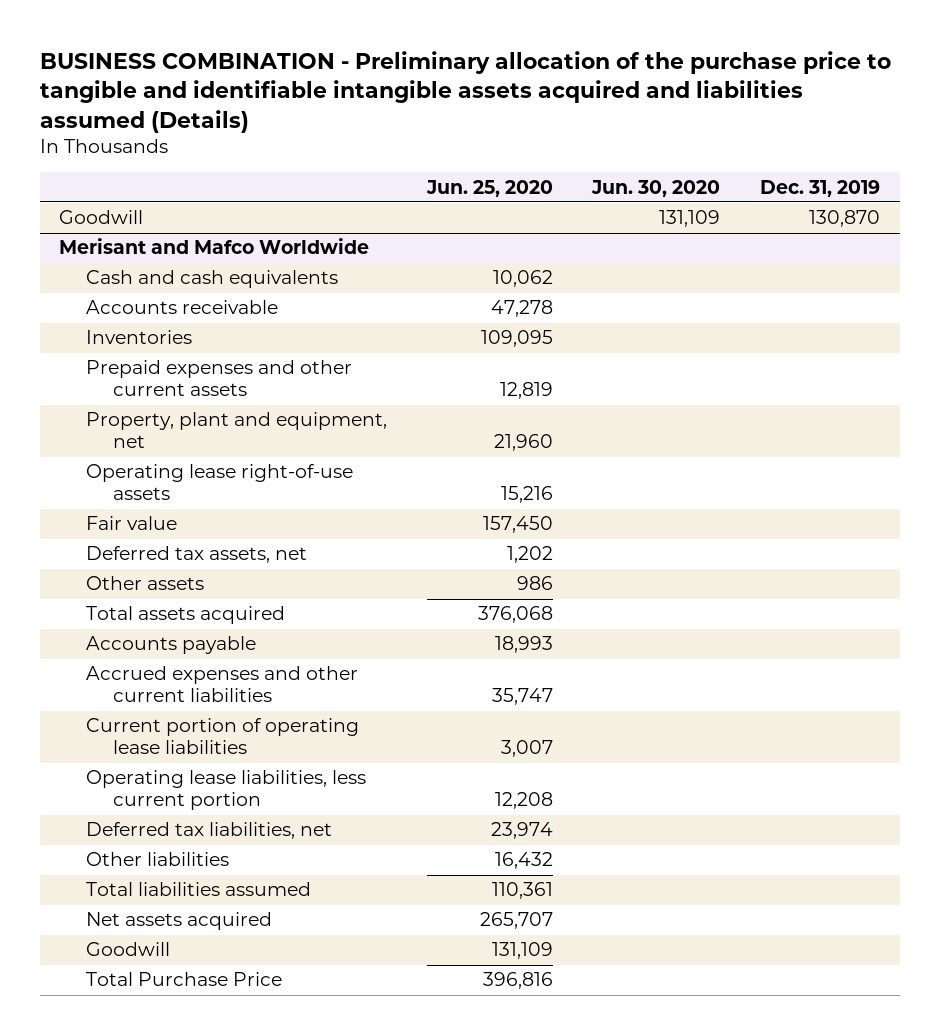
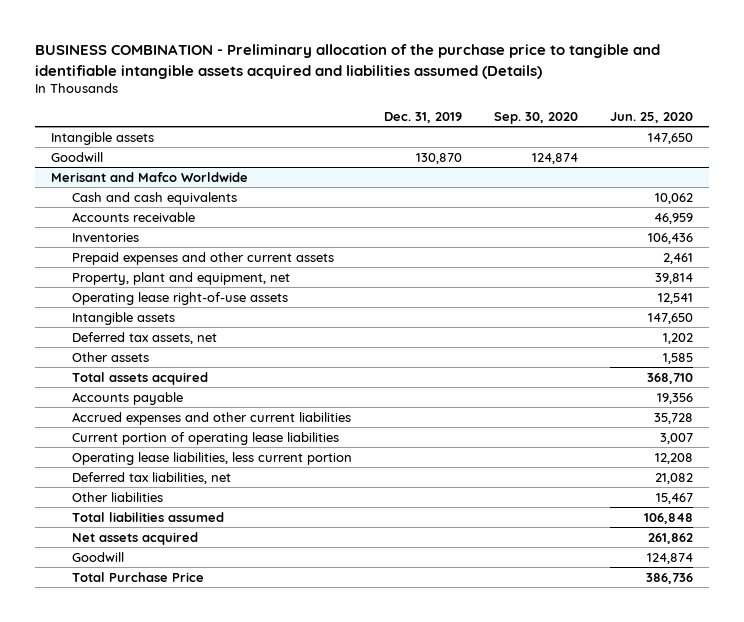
[591,179,721,197] Jun. 30, 2020 -> none
none -> [493,111,578,124] Sep. 30, 2020
none -> [50,131,154,145] Intangible assets
[86,516,178,531] Fair value -> none
[490,300,553,318] 47,278 -> [654,212,694,224] 46,959
[480,330,553,348] 109,095 -> [648,232,694,244] 106,436
[499,382,553,400] 12,819 -> [663,252,694,264] 2,461
[493,434,553,452] 21,960 -> [655,272,694,284] 39,814
[500,486,553,504] 15,216 -> [658,292,694,304] 12,541
none -> [71,311,175,325] Intangible assets
[516,576,553,591] 986 -> [663,352,694,364] 1,585
[477,606,553,624] 376,068 -> [647,372,694,384] 368,710
[494,636,553,654] 18,993 -> [657,392,694,404] 19,356
[491,688,553,706] 35,747 -> [654,412,694,424] 35,728
[490,822,553,840] 23,974 -> [655,472,694,484] 21,082
[494,852,553,870] 16,432 -> [656,492,694,504] 15,467
[491,882,553,900] 110,361 -> [644,512,694,524] 106,848
[479,912,553,930] 265,707 -> [648,532,694,544] 261,862
[491,942,553,960] 131,109 -> [647,552,694,564] 124,874
[482,972,553,990] 396,816 -> [646,572,694,584] 386,736

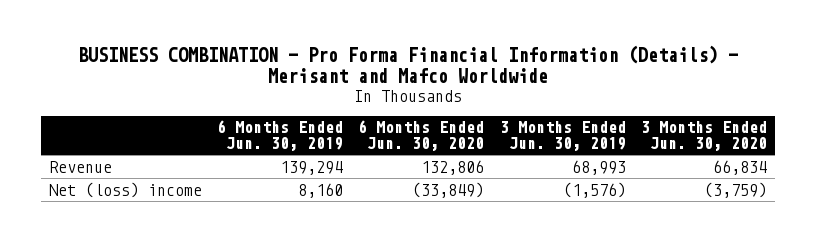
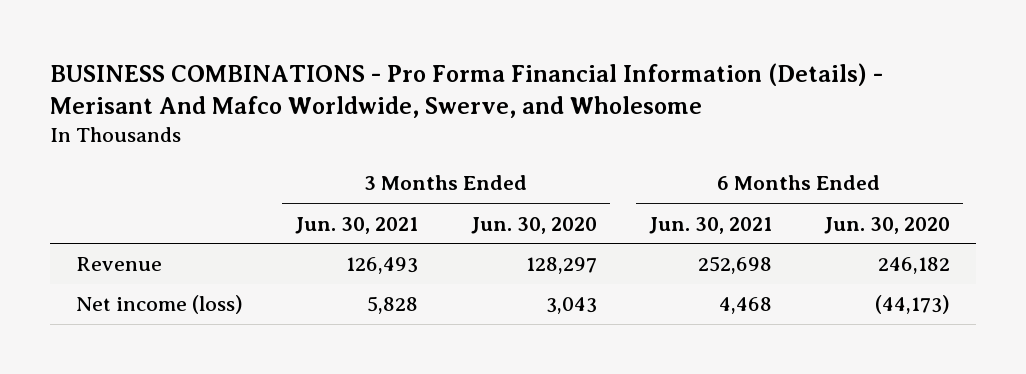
[77,45,738,84] BUSINESS COMBINATION - Pro Forma Financial Information (Details) - Merisant and Mafco Worldwide -> [49,63,883,119] BUSINESS COMBINATIONS - Pro Forma Financial Information (Details) - Merisant And Mafco Worldwide, Swerve, and Wholesome
[216,120,343,152] 6 Months Ended Jun. 30, 2019 -> none
[499,121,626,152] 3 Months Ended Jun. 30, 2019 -> none
none -> [295,216,419,234] Jun. 30, 2021
none -> [648,216,772,234] Jun. 30, 2021
[421,159,485,175] 132,806 -> [878,257,951,275] 246,182
[712,159,767,175] 66,834 -> [525,257,597,275] 128,297
[48,181,202,198] Net (loss) income -> [75,295,243,315] Net income (loss)
[412,181,485,198] (33,849) -> [875,295,951,315] (44,173)
[703,181,767,198] (3,759) -> [545,297,597,315] 3,043

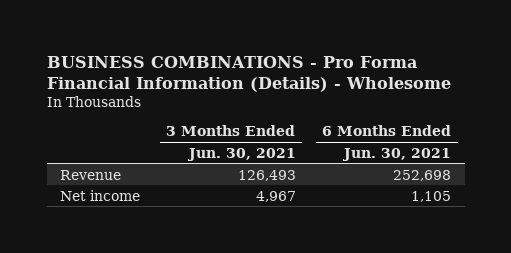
[49,63,883,119] BUSINESS COMBINATIONS - Pro Forma Financial Information (Details) - Merisant And Mafco Worldwide, Swerve, and Wholesome -> [46,55,451,92] BUSINESS COMBINATIONS - Pro Forma Financial Information (Details) - Wholesome
[470,216,597,234] Jun. 30, 2020 -> none
[824,216,951,234] Jun. 30, 2020 -> none
[75,295,243,315] Net income (loss) -> [59,189,140,201] Net income
[367,296,419,315] 5,828 -> [255,190,296,202] 4,967
[718,297,772,315] 4,468 -> [411,190,452,202] 1,105

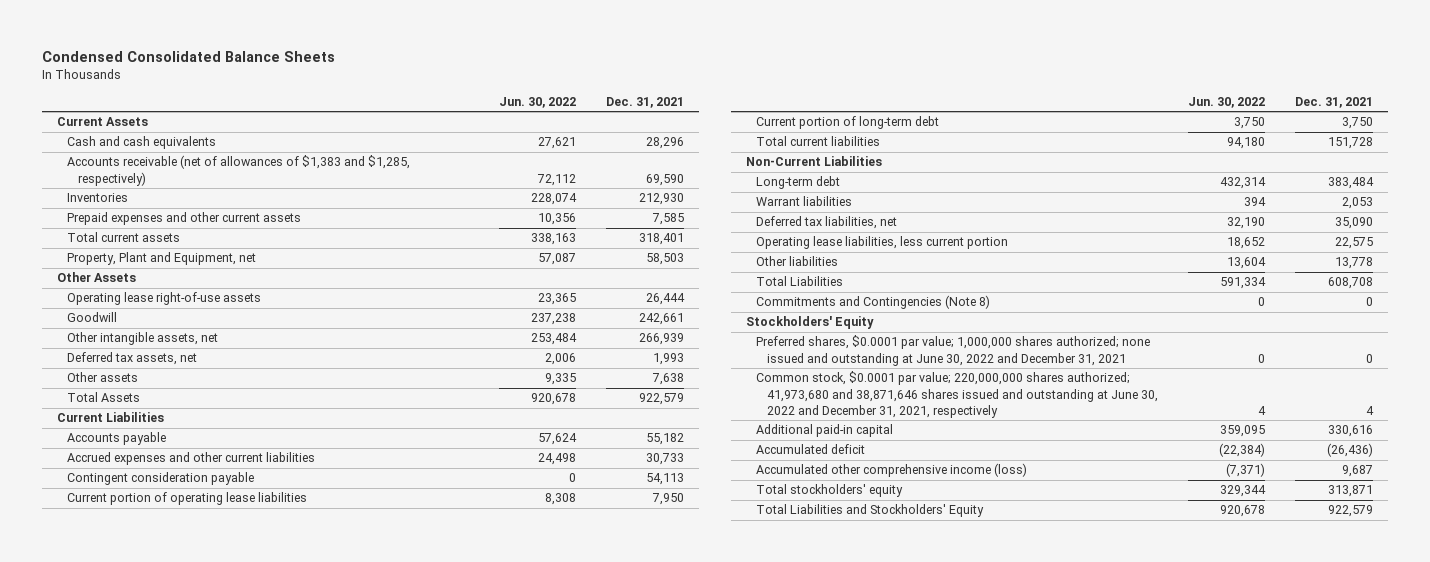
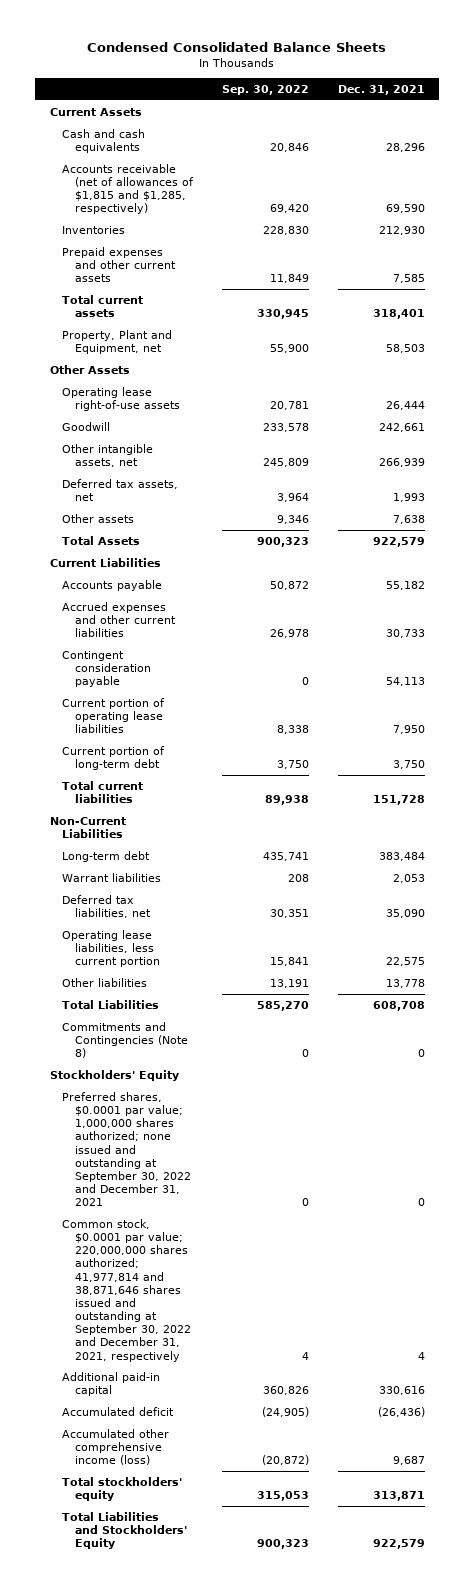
[498,96,576,108] Jun. 30, 2022 -> none
none -> [221,85,309,96] Sep. 30, 2022
[67,155,411,186] Accounts receivable (net of allowances of $1,383 and $1,285, respectively) -> [62,163,195,215] Accounts receivable (net of allowances of $1,815 and $1,285, respectively)
[756,335,1151,366] Preferred shares, $0.0001 par value; 1,000,000 shares authorized; none issued and outstanding at June 30, 2022 and December 31, 2021 -> [62,1091,192,1207] Preferred shares, $0.0001 par value; 1,000,000 shares authorized; none issued and outstanding at September 30, 2022 and December 31, 2021
[756,371,1158,418] Common stock, $0.0001 par value; 220,000,000 shares authorized; 41,973,680 and 38,871,646 shares issued and outstanding at June 30, 2022 and December 31, 2021, respectively -> [62,1218,192,1362] Common stock, $0.0001 par value; 220,000,000 shares authorized; 41,977,814 and 38,871,646 shares issued and outstanding at September 30, 2022 and December 31, 2021, respectively

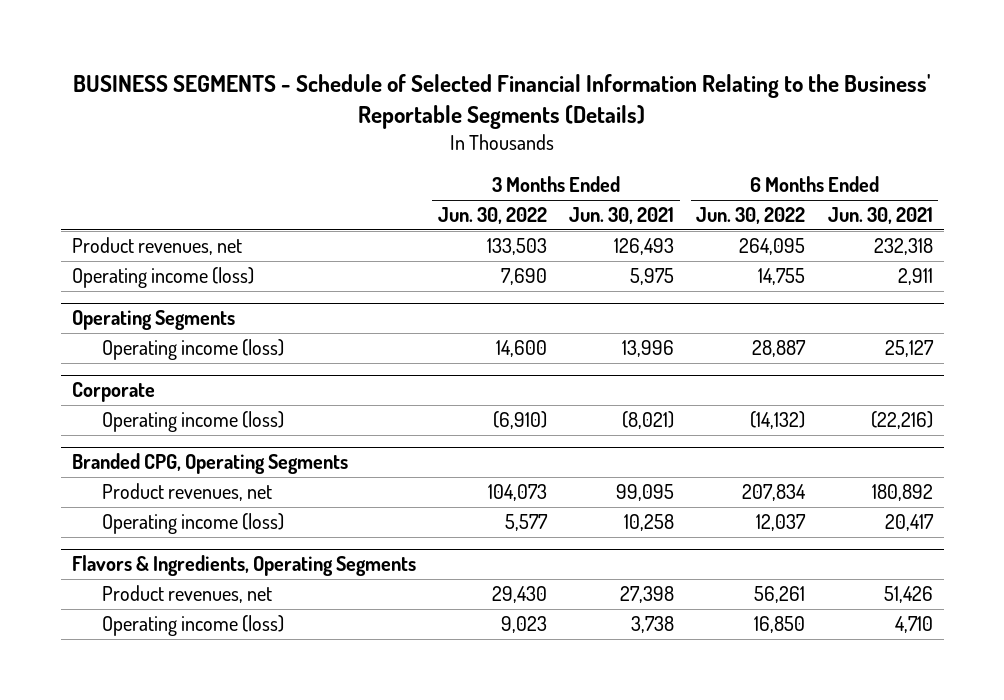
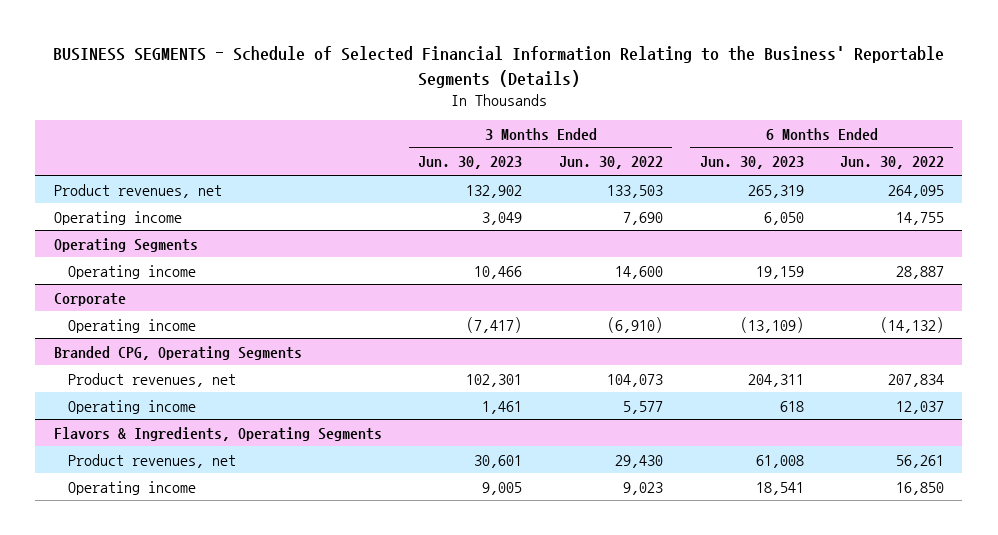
[569,207,675,225] Jun. 30, 2021 -> none
[827,207,933,225] Jun. 30, 2021 -> none
none -> [418,156,523,170] Jun. 30, 2023
none -> [699,156,804,170] Jun. 30, 2023
[71,267,254,289] Operating income (loss) -> [53,210,182,225] Operating income
[102,339,285,361] Operating income (loss) -> [68,264,197,279] Operating income
[102,411,285,433] Operating income (loss) -> [68,318,197,333] Operating income
[102,513,285,535] Operating income (loss) -> [68,399,197,414] Operating income
[102,615,285,637] Operating income (loss) -> [68,480,197,495] Operating income

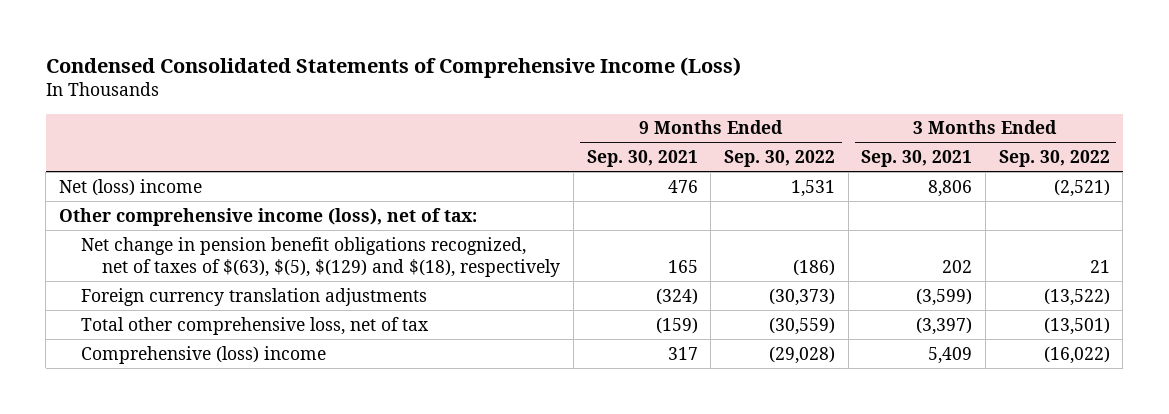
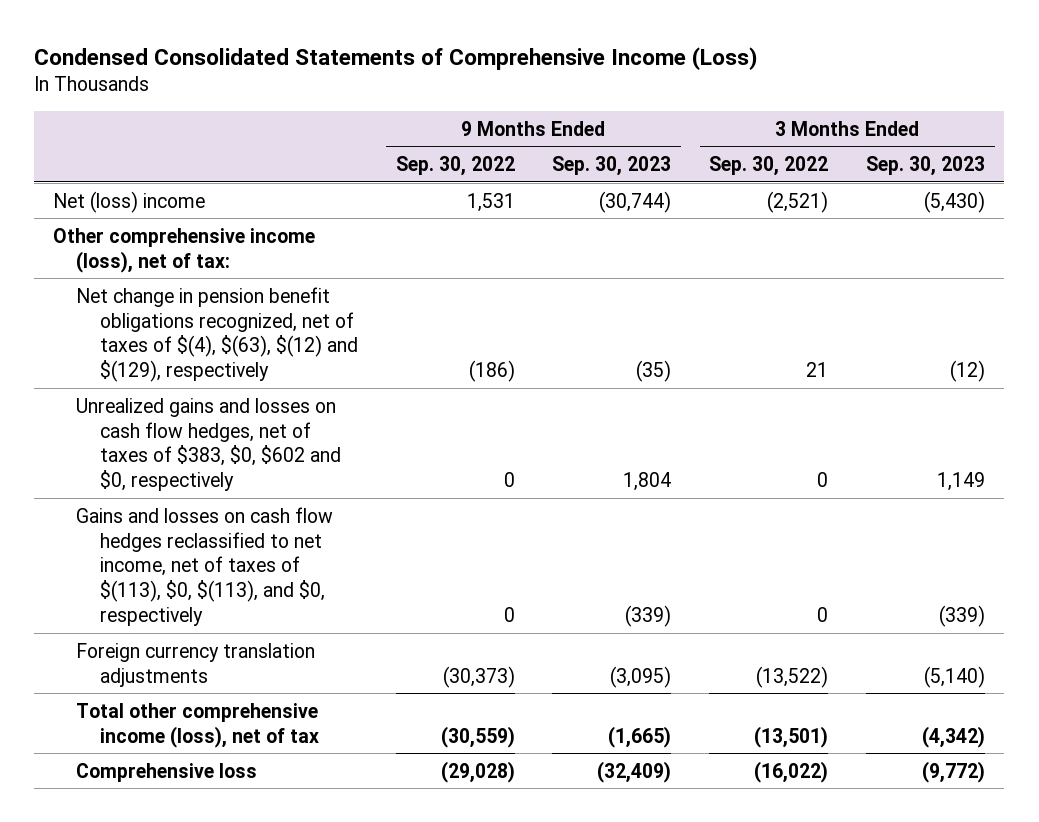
[586,150,698,168] Sep. 30, 2021 -> none
[861,150,973,168] Sep. 30, 2021 -> none
none -> [552,156,672,177] Sep. 30, 2023
none -> [866,156,986,177] Sep. 30, 2023
[80,236,561,278] Net change in pension benefit obligations recognized, net of taxes of $(63), $(5), $(129) and $(18), respectively -> [76,286,358,383] Net change in pension benefit obligations recognized, net of taxes of $(4), $(63), $(12) and $(129), respectively
none -> [76,397,341,492] Unrealized gains and losses on cash flow hedges, net of taxes of $383, $0, $602 and $0, respectively
none -> [76,506,334,627] Gains and losses on cash flow hedges reclassified to net income, net of taxes of $(113), $0, $(113), and $0, respectively
[80,316,429,335] Total other comprehensive loss, net of tax -> [76,702,319,748] Total other comprehensive income (loss), net of tax
[80,345,326,364] Comprehensive (loss) income -> [76,762,258,782] Comprehensive loss

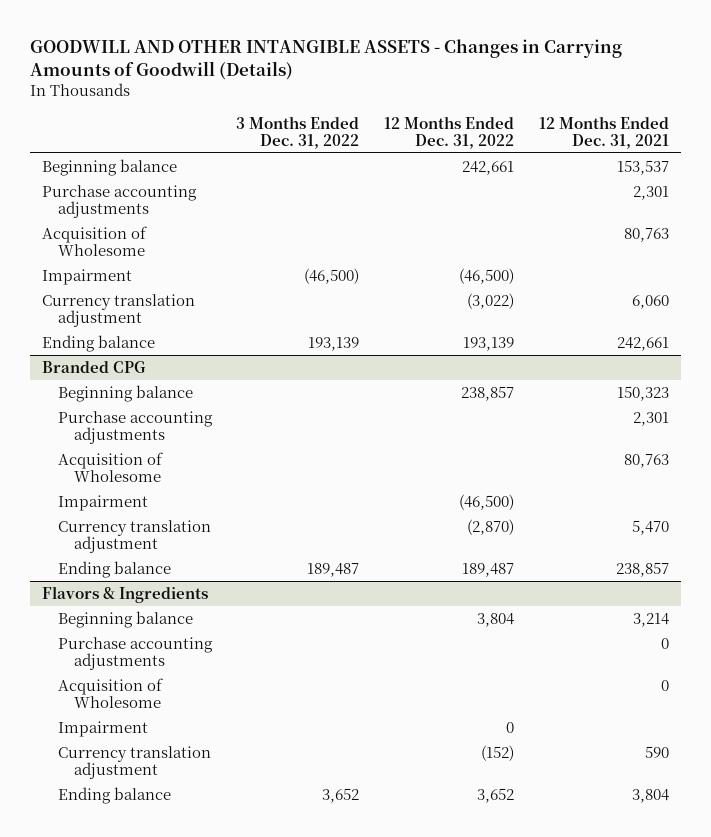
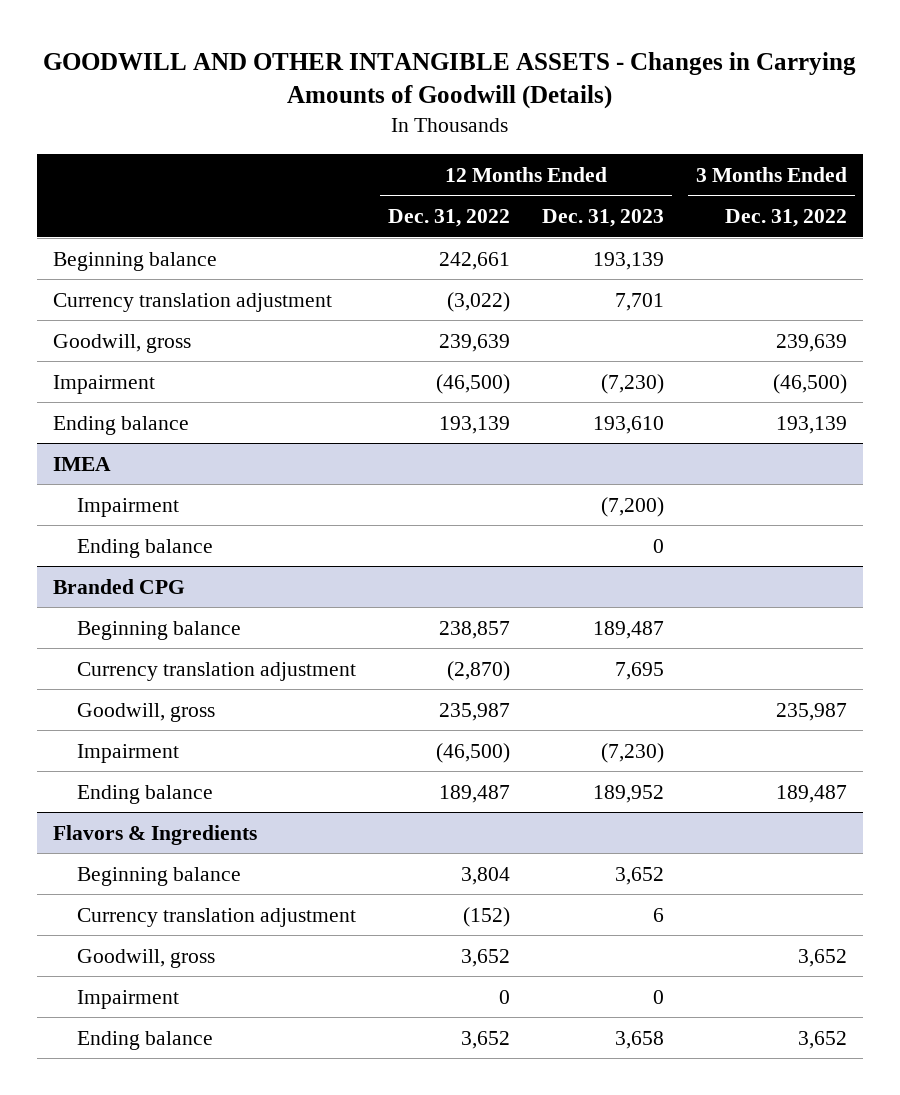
[538,115,669,150] 12 Months Ended Dec. 31, 2021 -> none
none -> [542,209,665,228] Dec. 31, 2023
[42,184,198,219] Purchase accounting adjustments -> none
[42,225,148,257] Acquisition of Wholesome -> none
none -> [52,333,191,353] Goodwill, gross
[42,268,133,285] Impairment -> [52,374,155,394] Impairment
none -> [52,456,111,471] IMEA
none -> [76,497,179,517] Impairment
none -> [76,538,213,558] Ending balance
[57,410,213,445] Purchase accounting adjustments -> none
[57,451,163,483] Acquisition of Wholesome -> none
none -> [76,702,215,722] Goodwill, gross
[57,494,148,511] Impairment -> [76,743,179,763] Impairment
[57,636,213,671] Purchase accounting adjustments -> none
[57,677,163,709] Acquisition of Wholesome -> none
none -> [76,948,215,968] Goodwill, gross
[57,720,148,737] Impairment -> [76,989,179,1009] Impairment

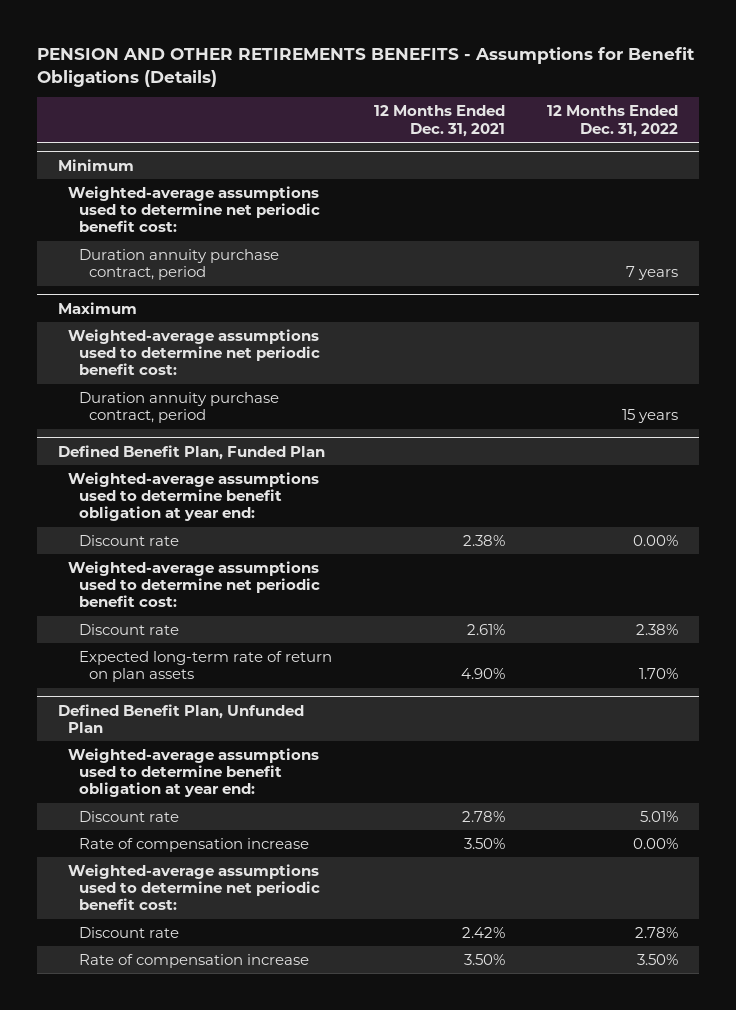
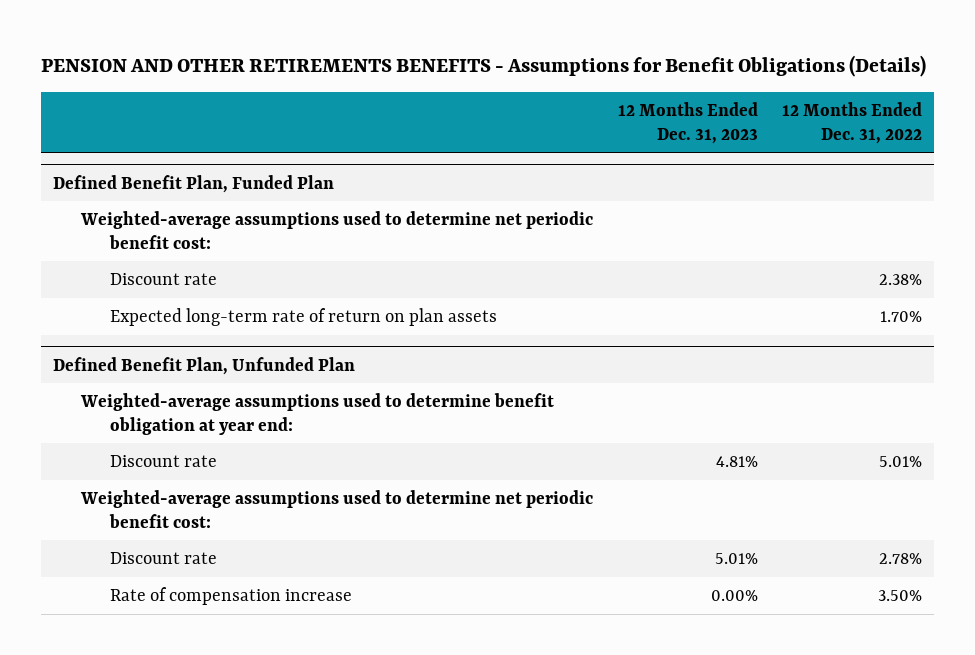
[373,105,505,137] 12 Months Ended Dec. 31, 2021 -> none
none -> [617,102,758,144] 12 Months Ended Dec. 31, 2023
[57,158,134,171] Minimum -> none
[68,185,320,233] Weighted-average assumptions used to determine net periodic benefit cost: -> none
[78,248,279,281] Duration annuity purchase contract, period -> none
[57,301,137,314] Maximum -> none
[68,328,320,376] Weighted-average assumptions used to determine net periodic benefit cost: -> none
[78,391,279,424] Duration annuity purchase contract, period -> none
[68,471,320,522] Weighted-average assumptions used to determine benefit obligation at year end: -> none
[78,534,179,546] Discount rate -> none
[78,837,309,852] Rate of compensation increase -> none

